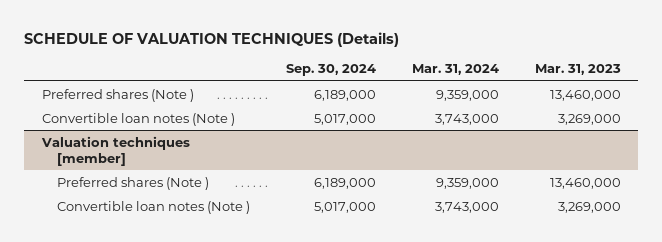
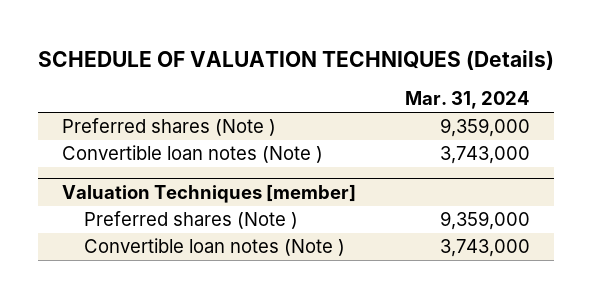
[285,64,376,77] Sep. 30, 2024 -> none
[534,64,621,76] Mar. 31, 2023 -> none
[40,135,190,166] Valuation techniques [member] -> [62,183,357,203] Valuation Techniques [member]

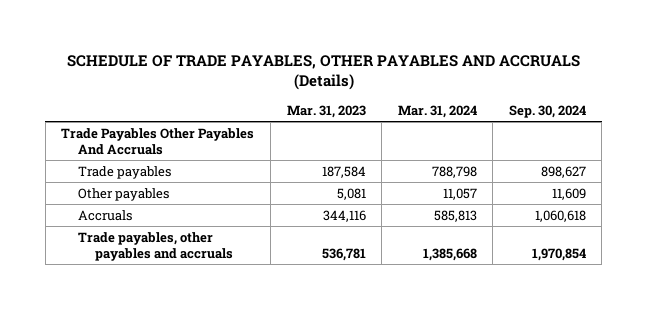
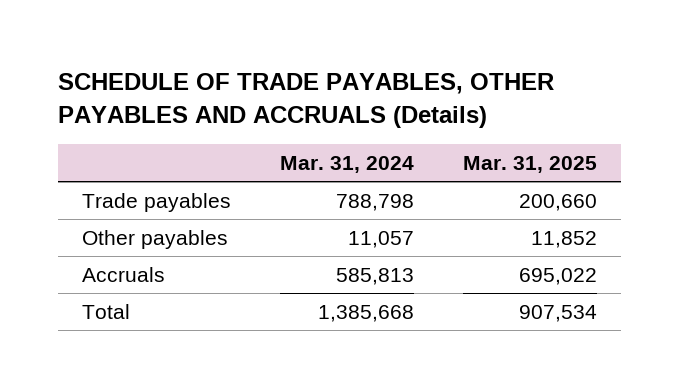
[286,104,366,118] Mar. 31, 2023 -> none
[508,104,586,118] Sep. 30, 2024 -> none
none -> [462,155,597,173] Mar. 31, 2025
[61,127,255,155] Trade Payables Other Payables And Accruals -> none
[78,231,234,261] Trade payables, other payables and accruals -> [82,303,131,319] Total

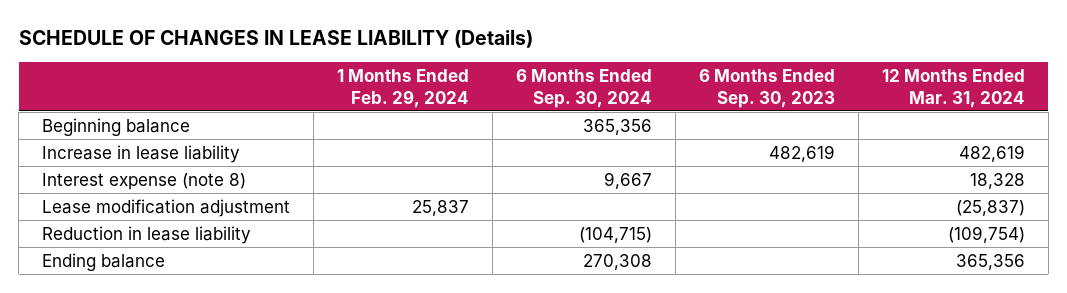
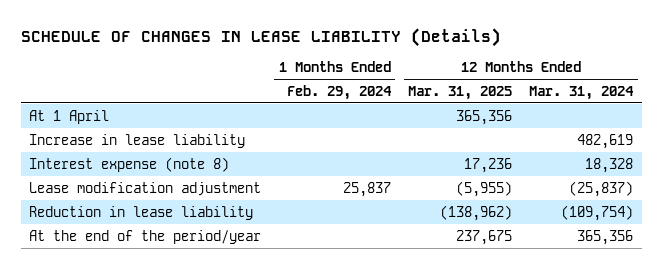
[515,68,652,108] 6 Months Ended Sep. 30, 2024 -> none
[698,68,835,108] 6 Months Ended Sep. 30, 2023 -> none
none -> [408,85,513,100] Mar. 31, 2025
[42,117,191,136] Beginning balance -> [29,109,110,124] At 1 April
[42,252,166,271] Ending balance -> [29,229,262,244] At the end of the period/year

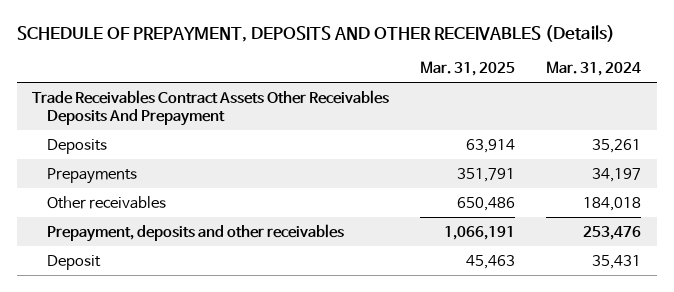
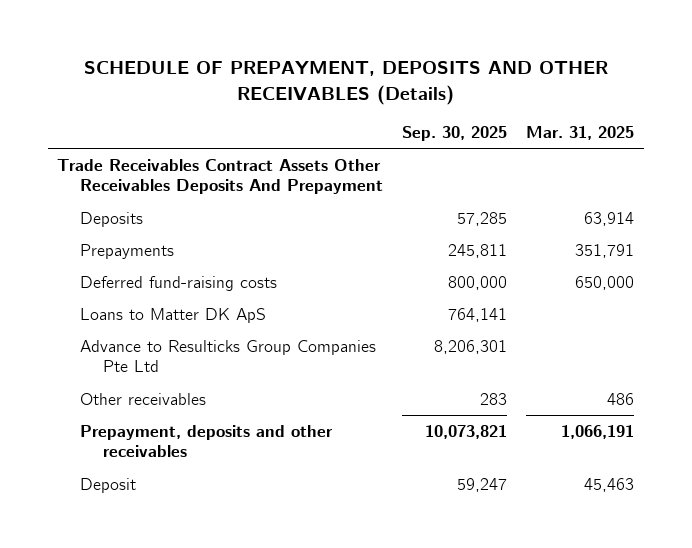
[546,61,642,77] Mar. 31, 2024 -> none
none -> [402,125,508,141] Sep. 30, 2025
none -> [80,275,278,291] Deferred fund-raising costs
none -> [80,307,267,323] Loans to Matter DK ApS
none -> [80,339,377,373] Advance to Resulticks Group Companies Pte Ltd
[457,196,516,211] 650,486 -> [607,392,635,405] 486

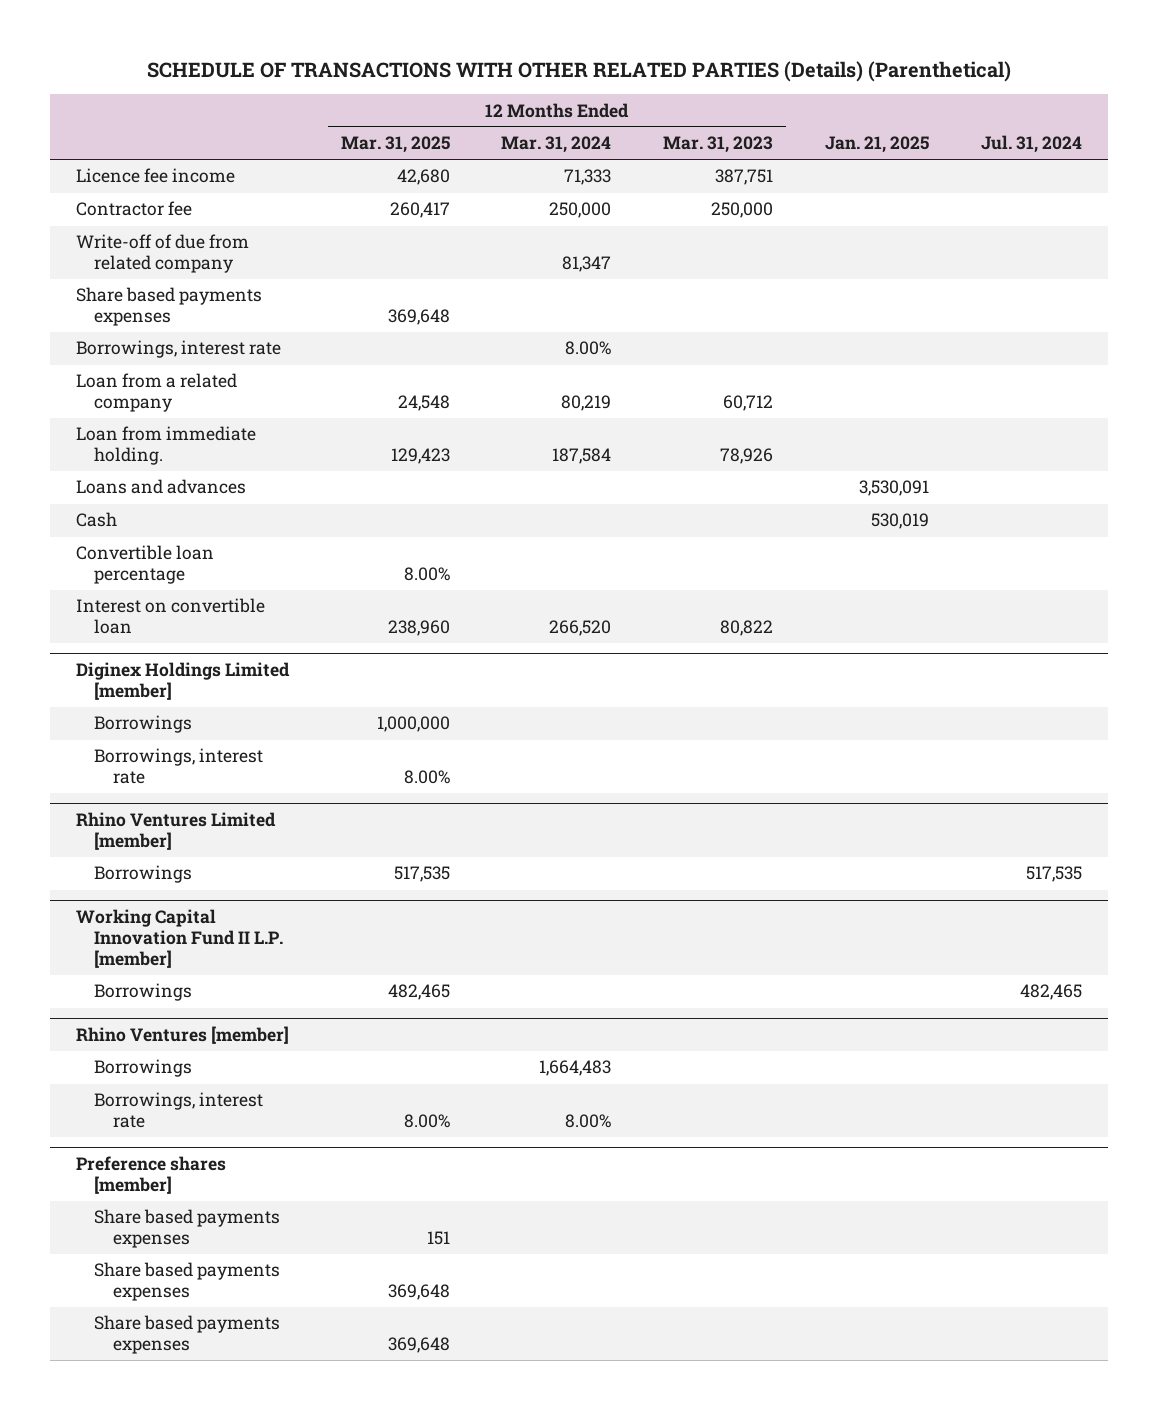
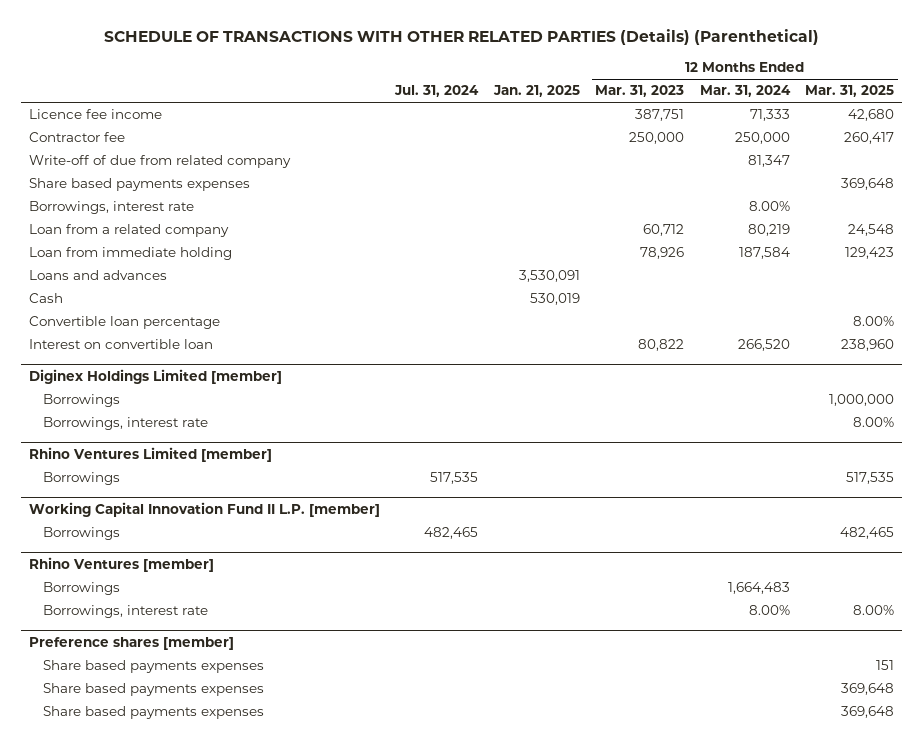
[75,426,256,466] Loan from immediate holding. -> [29,247,233,261] Loan from immediate holding

